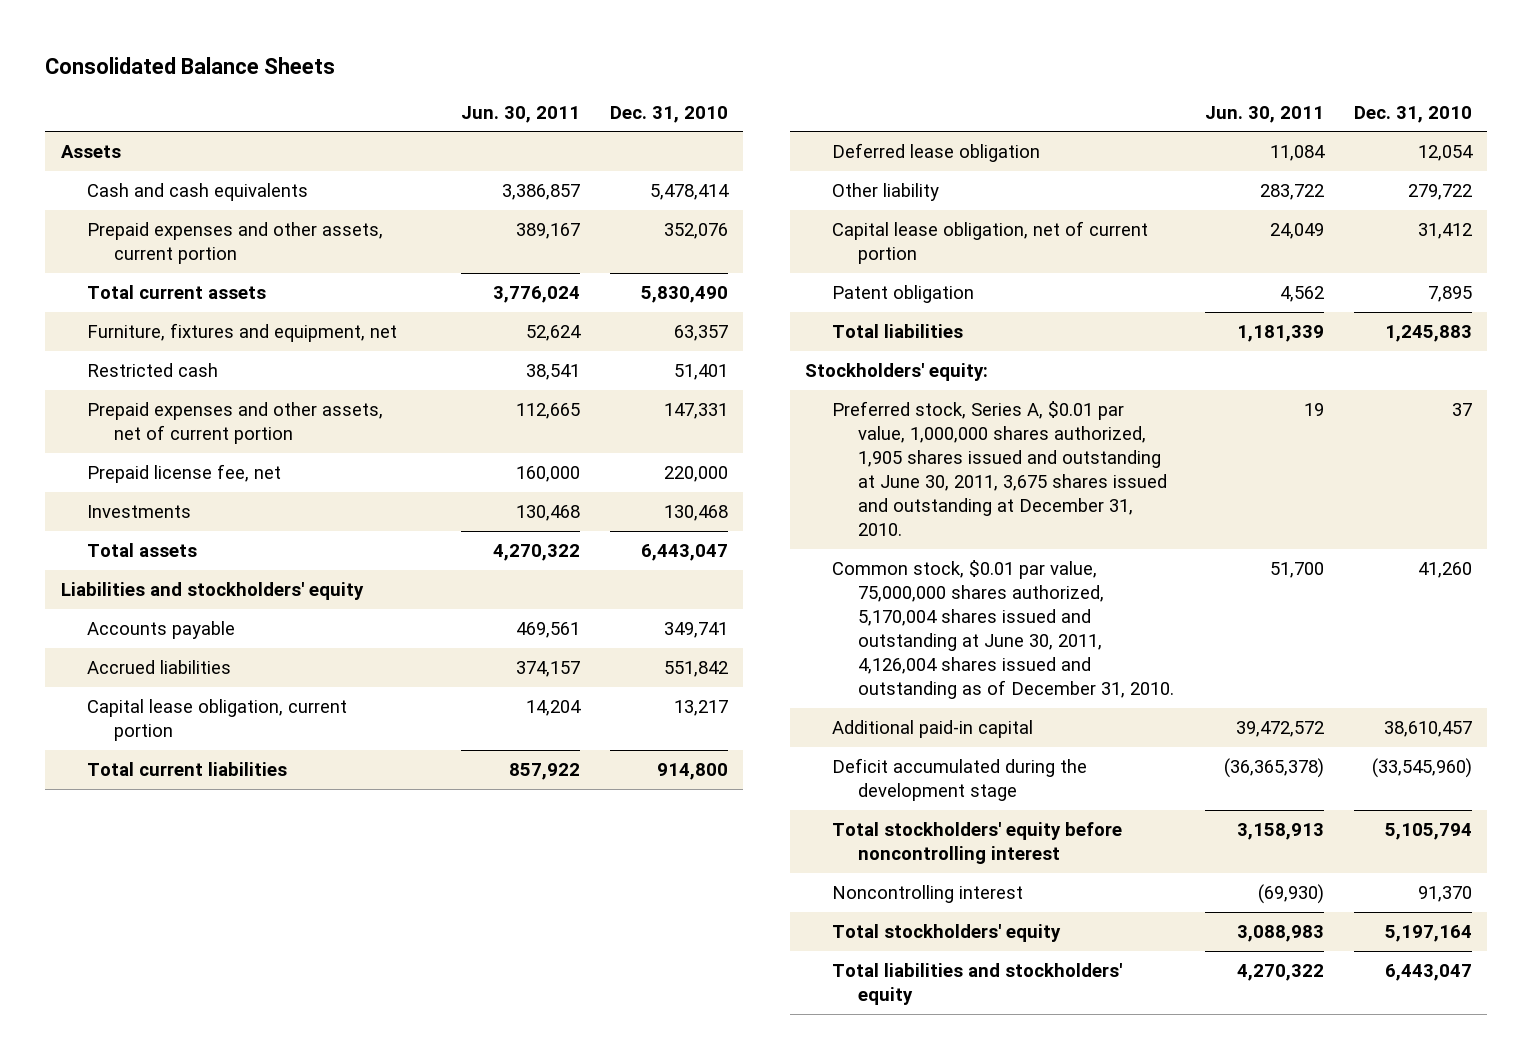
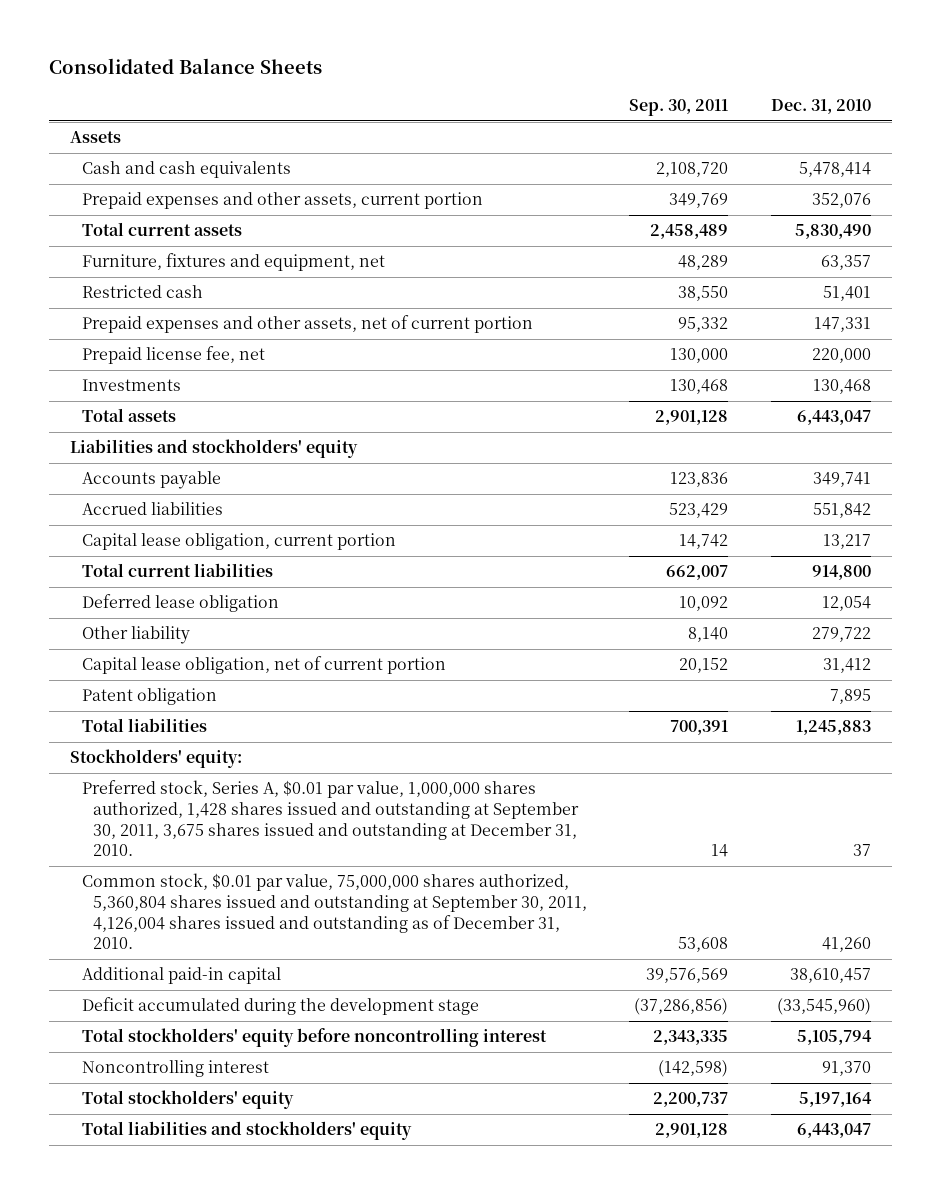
[460,105,580,123] Jun. 30, 2011 -> none
none -> [629,99,729,117] Sep. 30, 2011
[831,400,1168,537] Preferred stock, Series A, $0.01 par value, 1,000,000 shares authorized, 1,905 shares issued and outstanding at June 30, 2011, 3,675 shares issued and outstanding at December 31, 2010. -> [81,780,579,857] Preferred stock, Series A, $0.01 par value, 1,000,000 shares authorized, 1,428 shares issued and outstanding at September 30, 2011, 3,675 shares issued and outstanding at December 31, 2010.
[831,559,1175,700] Common stock, $0.01 par value, 75,000,000 shares authorized, 5,170,004 shares issued and outstanding at June 30, 2011, 4,126,004 shares issued and outstanding as of December 31, 2010. -> [81,873,587,950] Common stock, $0.01 par value, 75,000,000 shares authorized, 5,360,804 shares issued and outstanding at September 30, 2011, 4,126,004 shares issued and outstanding as of December 31, 2010.

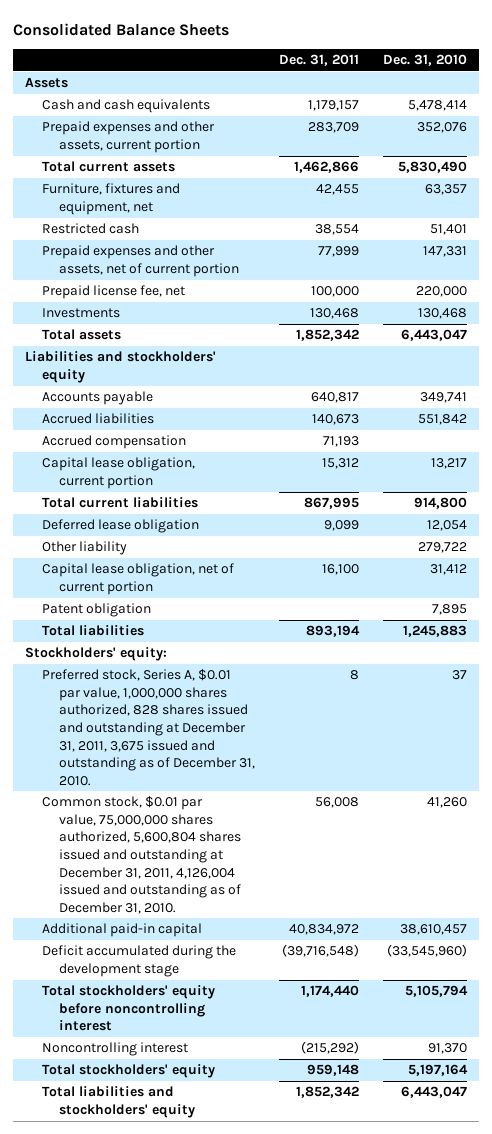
[629,99,729,117] Sep. 30, 2011 -> none
none -> [279,54,360,67] Dec. 31, 2011
none -> [42,435,187,450] Accrued compensation
[81,780,579,857] Preferred stock, Series A, $0.01 par value, 1,000,000 shares authorized, 1,428 shares issued and outstanding at September 30, 2011, 3,675 shares issued and outstanding at December 31, 2010. -> [42,669,256,786] Preferred stock, Series A, $0.01 par value, 1,000,000 shares authorized, 828 shares issued and outstanding at December 31, 2011, 3,675 issued and outstanding as of December 31, 2010.
[81,873,587,950] Common stock, $0.01 par value, 75,000,000 shares authorized, 5,360,804 shares issued and outstanding at September 30, 2011, 4,126,004 shares issued and outstanding as of December 31, 2010. -> [42,796,242,914] Common stock, $0.01 par value, 75,000,000 shares authorized, 5,600,804 shares issued and outstanding at December 31, 2011, 4,126,004 issued and outstanding as of December 31, 2010.

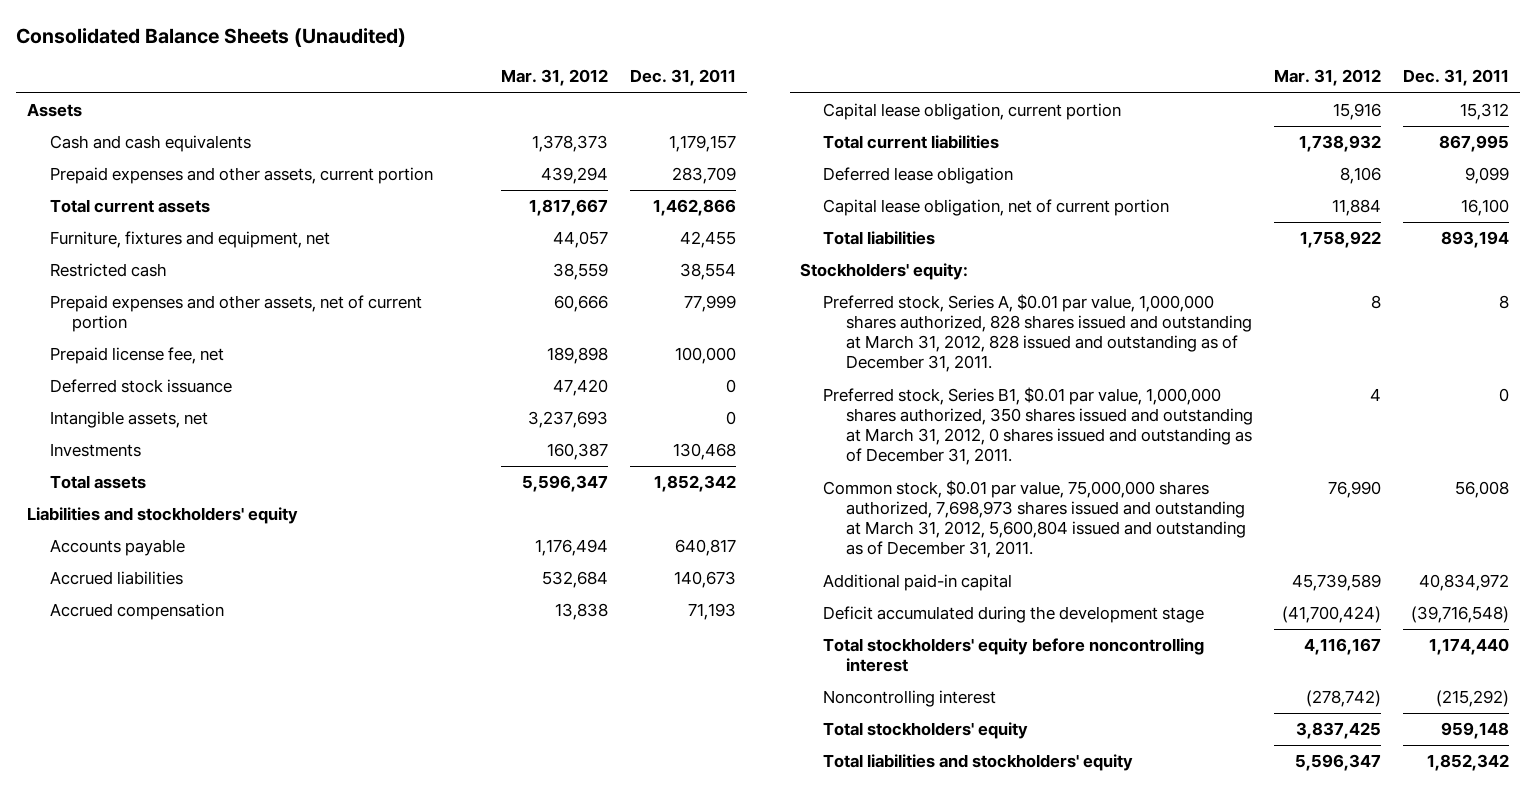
[13,22,230,36] Consolidated Balance Sheets -> [16,27,407,47] Consolidated Balance Sheets (Unaudited)
[382,54,467,67] Dec. 31, 2010 -> none
none -> [501,69,609,87] Mar. 31, 2012
none -> [49,379,232,394] Deferred stock issuance
none -> [49,411,208,429] Intangible assets, net
[42,541,128,556] Other liability -> none
[42,603,152,618] Patent obligation -> none
[42,669,256,786] Preferred stock, Series A, $0.01 par value, 1,000,000 shares authorized, 828 shares issued and outstanding at December 31, 2011, 3,675 issued and outstanding as of December 31, 2010. -> [823,294,1252,373] Preferred stock, Series A, $0.01 par value, 1,000,000 shares authorized, 828 shares issued and outstanding at March 31, 2012, 828 issued and outstanding as of December 31, 2011.
none -> [823,387,1253,466] Preferred stock, Series B1, $0.01 par value, 1,000,000 shares authorized, 350 shares issued and outstanding at March 31, 2012, 0 shares issued and outstanding as of December 31, 2011.
[42,796,242,914] Common stock, $0.01 par value, 75,000,000 shares authorized, 5,600,804 shares issued and outstanding at December 31, 2011, 4,126,004 issued and outstanding as of December 31, 2010. -> [823,480,1246,559] Common stock, $0.01 par value, 75,000,000 shares authorized, 7,698,973 shares issued and outstanding at March 31, 2012, 5,600,804 issued and outstanding as of December 31, 2011.

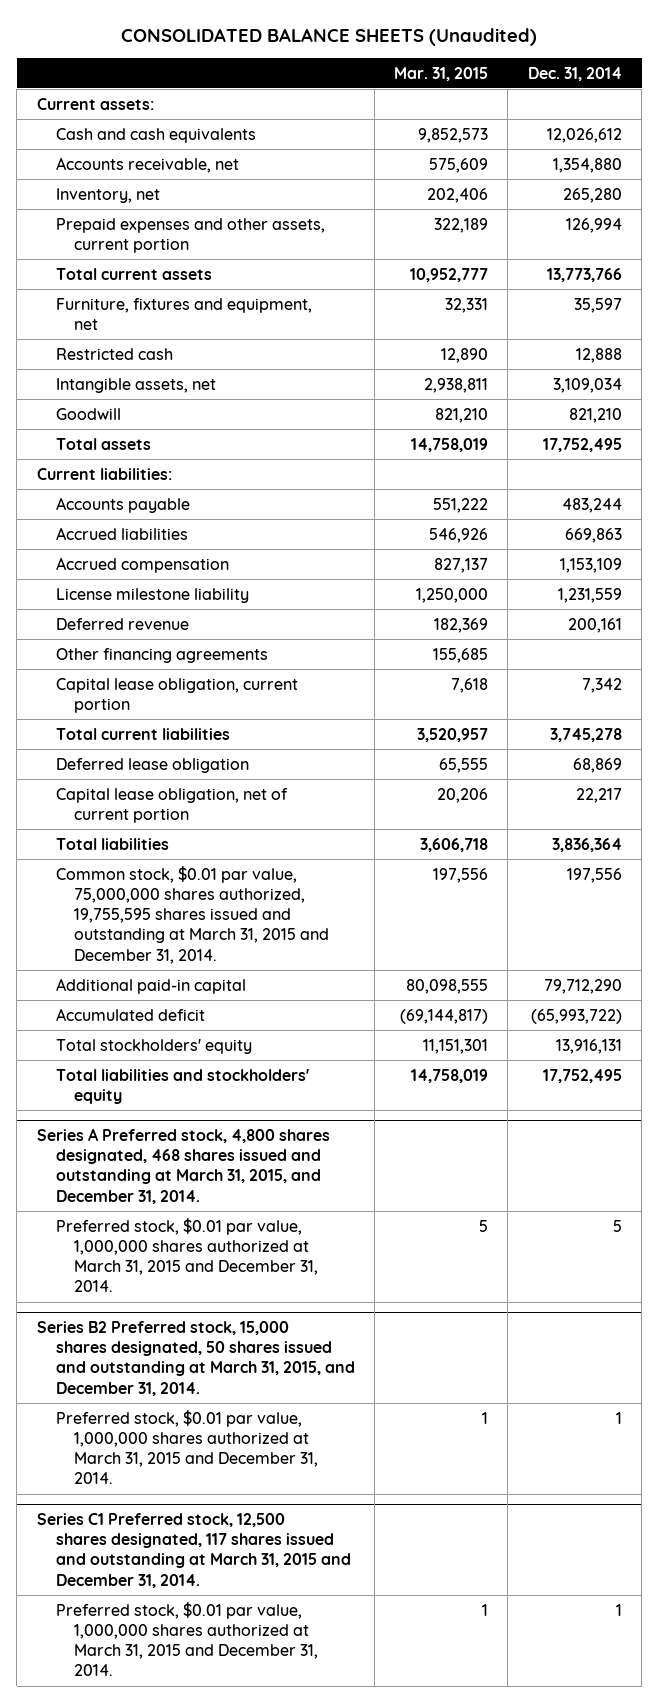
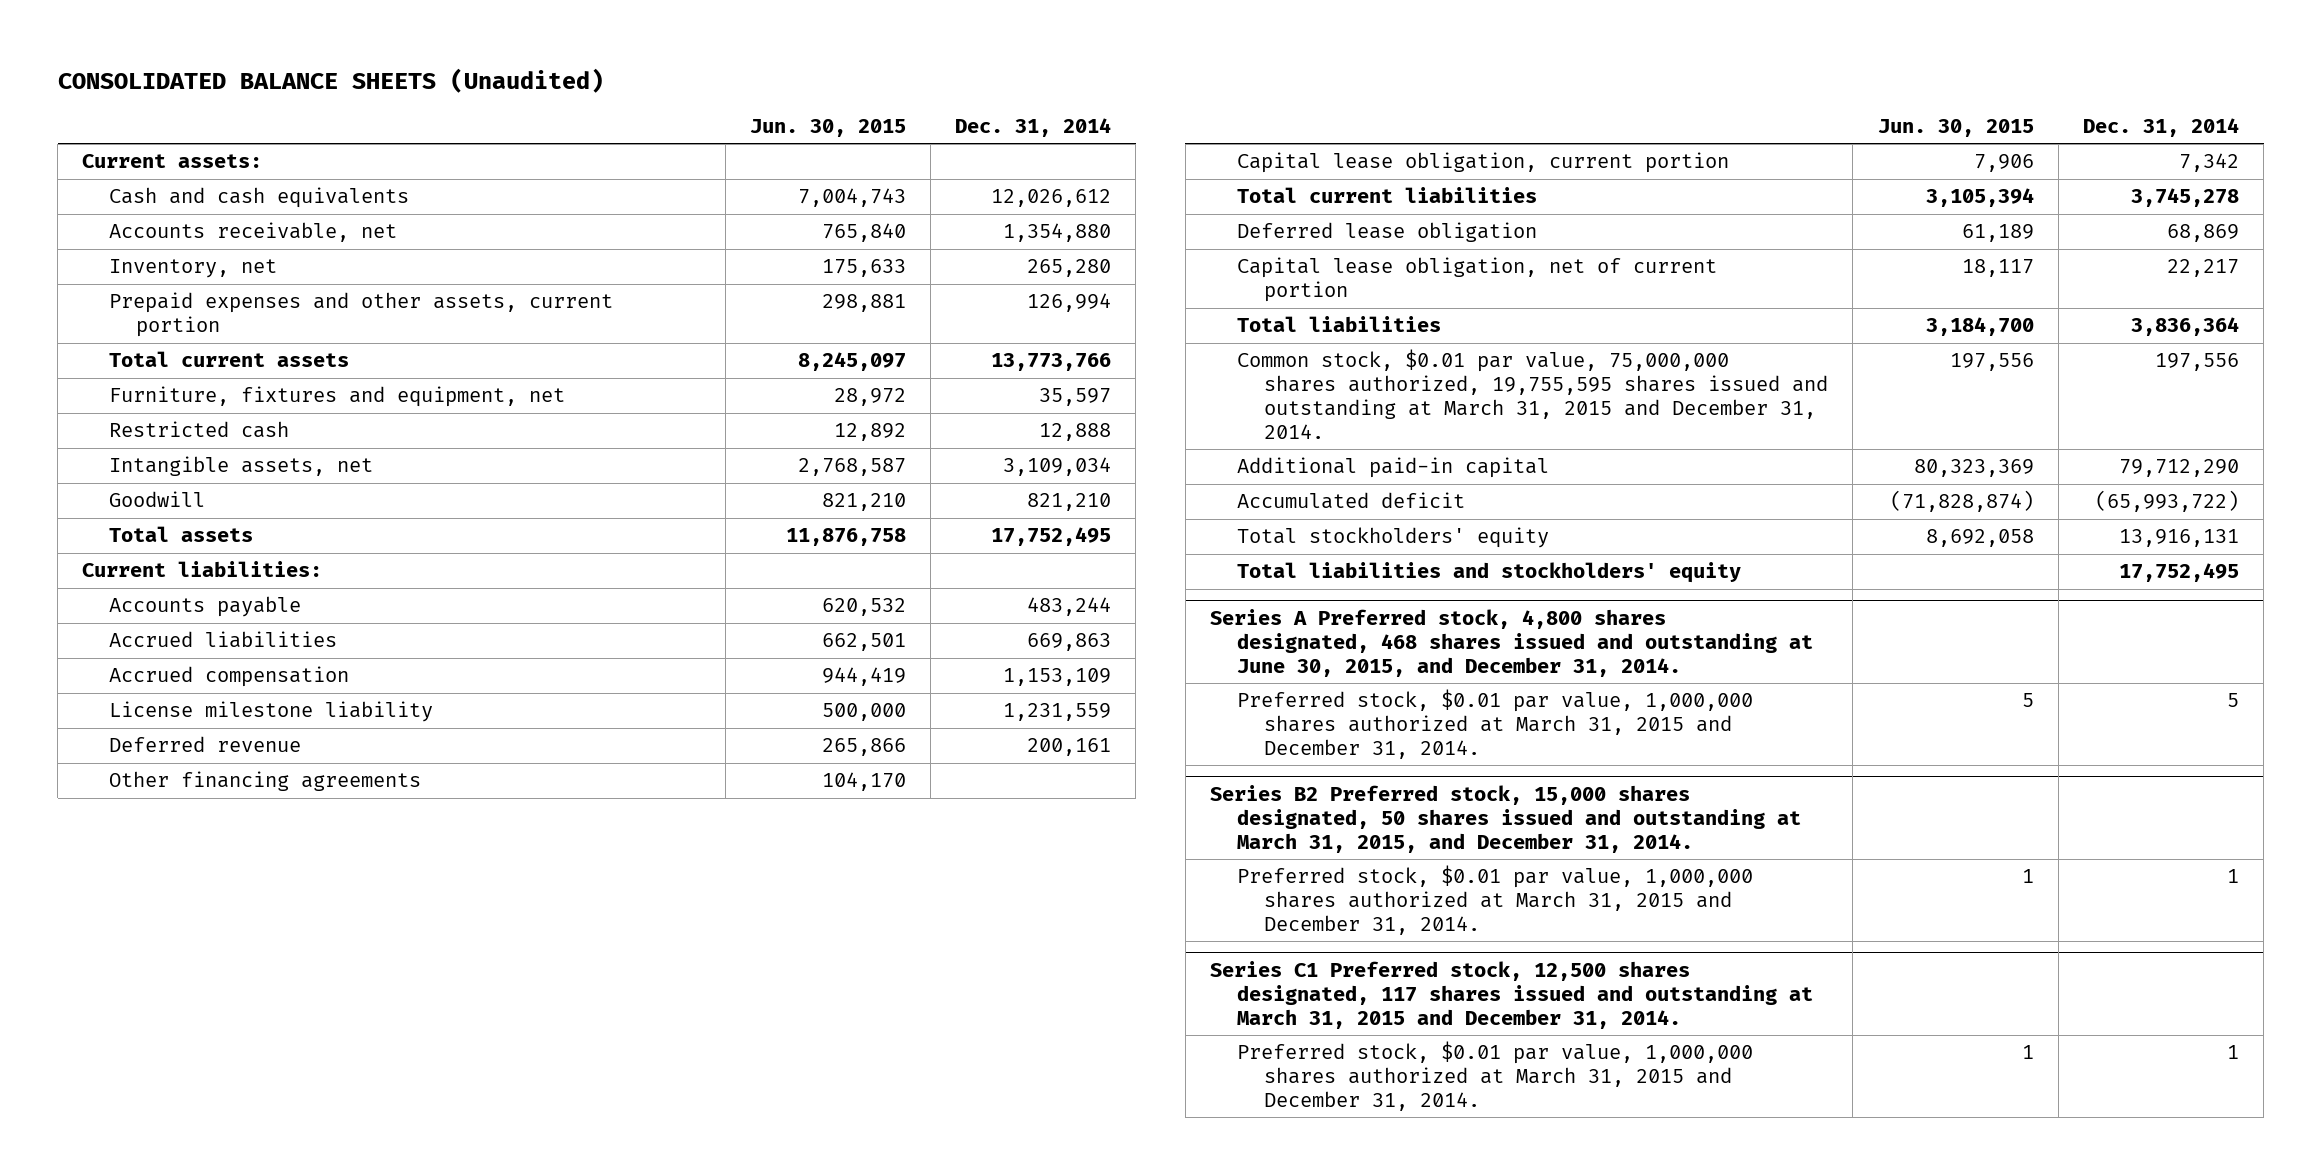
[394,66,489,81] Mar. 31, 2015 -> none
none -> [749,118,906,137] Jun. 30, 2015
[36,1127,330,1204] Series A Preferred stock, 4,800 shares designated, 468 shares issued and outstanding at March 31, 2015, and December 31, 2014. -> [1210,609,1814,677] Series A Preferred stock, 4,800 shares designated, 468 shares issued and outstanding at June 30, 2015, and December 31, 2014.

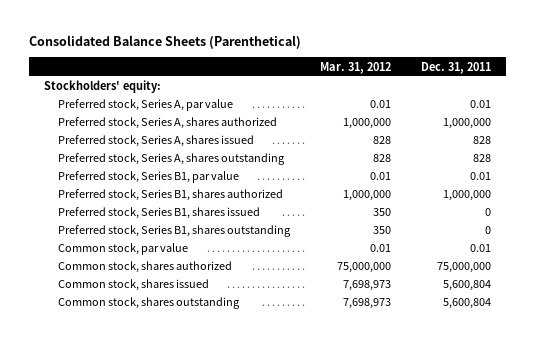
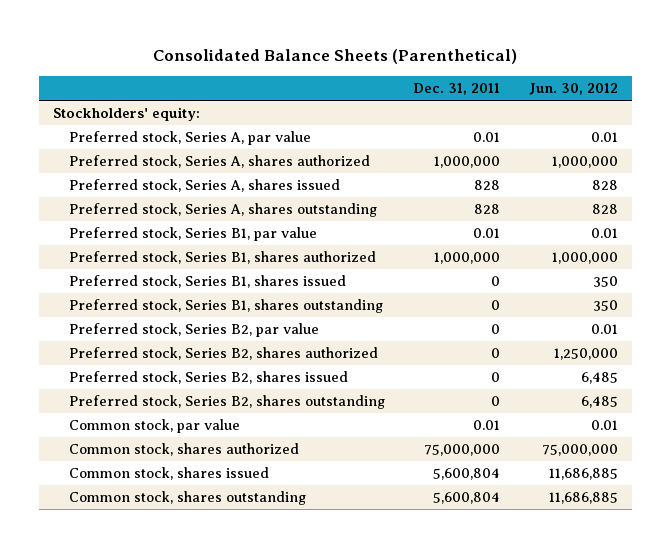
[319,61,391,74] Mar. 31, 2012 -> none
none -> [528,82,618,95] Jun. 30, 2012
none -> [68,323,319,338] Preferred stock, Series B2, par value
none -> [68,347,378,361] Preferred stock, Series B2, shares authorized
none -> [68,371,348,385] Preferred stock, Series B2, shares issued
none -> [68,395,385,410] Preferred stock, Series B2, shares outstanding

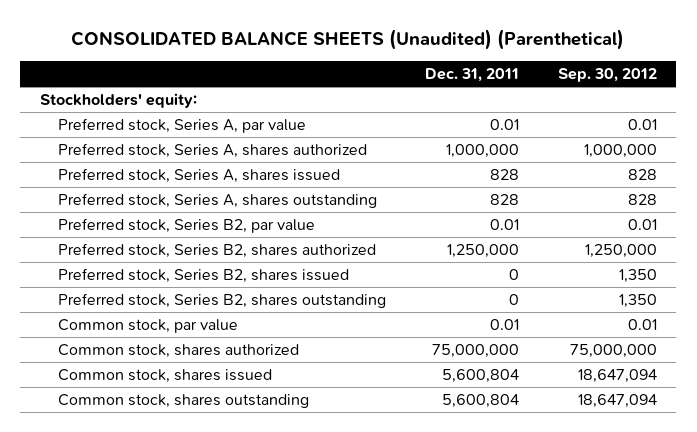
[153,49,518,65] Consolidated Balance Sheets (Parenthetical) -> [71,29,625,51] CONSOLIDATED BALANCE SHEETS (Unaudited) (Parenthetical)
[528,82,618,95] Jun. 30, 2012 -> none
none -> [557,68,657,83] Sep. 30, 2012
[68,227,317,242] Preferred stock, Series B1, par value -> none
[68,251,376,265] Preferred stock, Series B1, shares authorized -> none
[68,275,346,289] Preferred stock, Series B1, shares issued -> none
[68,299,383,314] Preferred stock, Series B1, shares outstanding -> none
[491,324,501,335] 0 -> [489,219,519,231] 0.01
[491,348,501,359] 0 -> [446,244,519,259] 1,250,000

